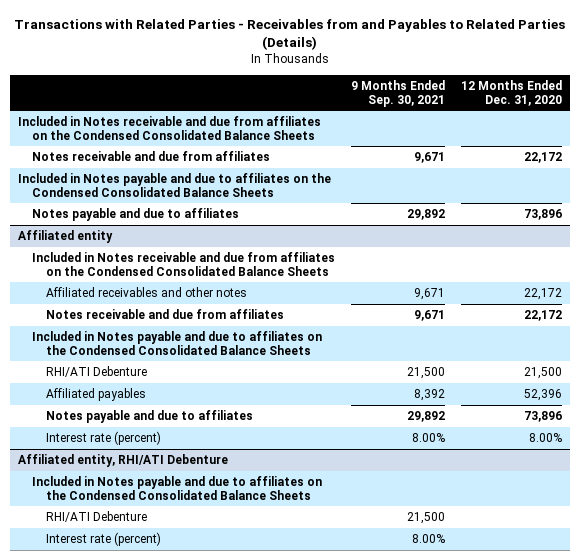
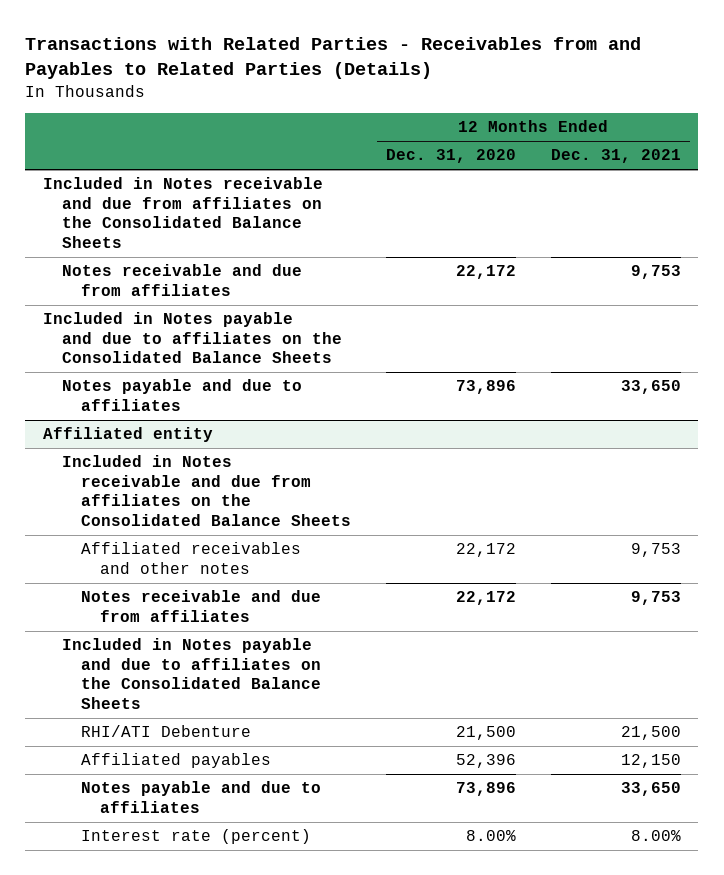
[351,79,446,107] 9 Months Ended Sep. 30, 2021 -> none
none -> [550,149,681,164] Dec. 31, 2021
[18,115,322,140] Included in Notes receivable and due from affiliates on the Condensed Consolidated Balance Sheets -> [42,177,323,249] Included in Notes receivable and due from affiliates on the Consolidated Balance Sheets
[18,172,332,197] Included in Notes payable and due to affiliates on the Condensed Consolidated Balance Sheets -> [42,312,343,364] Included in Notes payable and due to affiliates on the Consolidated Balance Sheets
[32,251,336,276] Included in Notes receivable and due from affiliates on the Condensed Consolidated Balance Sheets -> [62,455,352,527] Included in Notes receivable and due from affiliates on the Consolidated Balance Sheets
[32,330,323,355] Included in Notes payable and due to affiliates on the Condensed Consolidated Balance Sheets -> [62,638,322,710] Included in Notes payable and due to affiliates on the Consolidated Balance Sheets
[18,453,229,467] Affiliated entity, RHI/ATI Debenture -> none
[32,475,323,500] Included in Notes payable and due to affiliates on the Condensed Consolidated Balance Sheets -> none
[46,510,148,522] RHI/ATI Debenture -> none
[46,531,162,546] Interest rate (percent) -> none

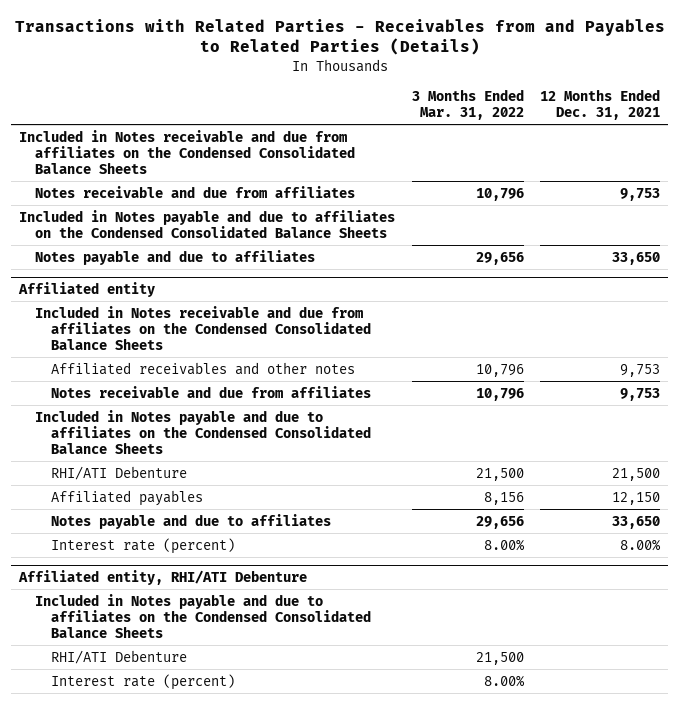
[386,149,517,164] Dec. 31, 2020 -> none
none -> [411,88,524,120] 3 Months Ended Mar. 31, 2022
[42,177,323,249] Included in Notes receivable and due from affiliates on the Consolidated Balance Sheets -> [19,129,356,174] Included in Notes receivable and due from affiliates on the Condensed Consolidated Balance Sheets
[42,312,343,364] Included in Notes payable and due to affiliates on the Consolidated Balance Sheets -> [19,209,396,238] Included in Notes payable and due to affiliates on the Condensed Consolidated Balance Sheets
[62,455,352,527] Included in Notes receivable and due from affiliates on the Consolidated Balance Sheets -> [35,305,372,350] Included in Notes receivable and due from affiliates on the Condensed Consolidated Balance Sheets
[62,638,322,710] Included in Notes payable and due to affiliates on the Consolidated Balance Sheets -> [35,409,372,454] Included in Notes payable and due to affiliates on the Condensed Consolidated Balance Sheets
none -> [18,569,308,585] Affiliated entity, RHI/ATI Debenture
none -> [35,593,372,638] Included in Notes payable and due to affiliates on the Condensed Consolidated Balance Sheets
none -> [51,649,188,664] RHI/ATI Debenture
none -> [51,673,236,690] Interest rate (percent)

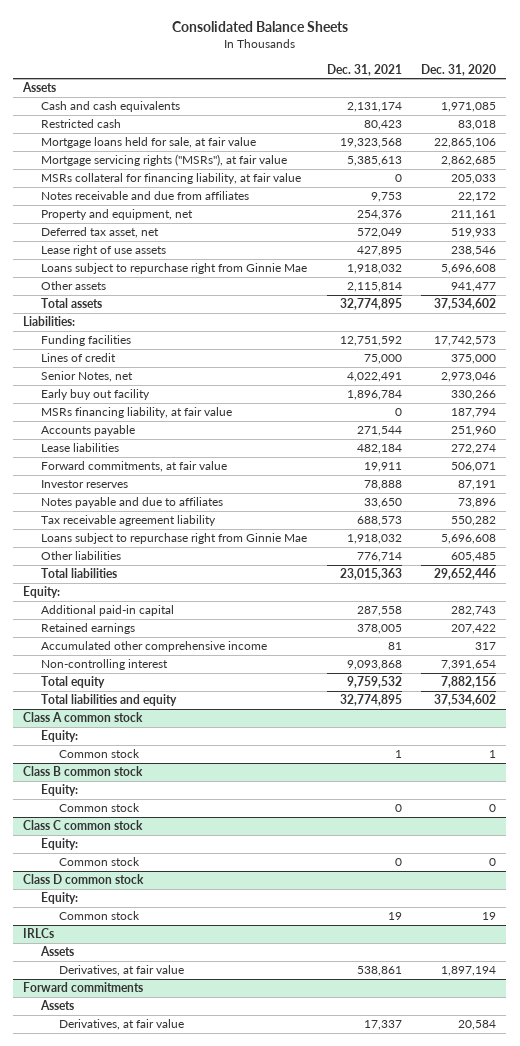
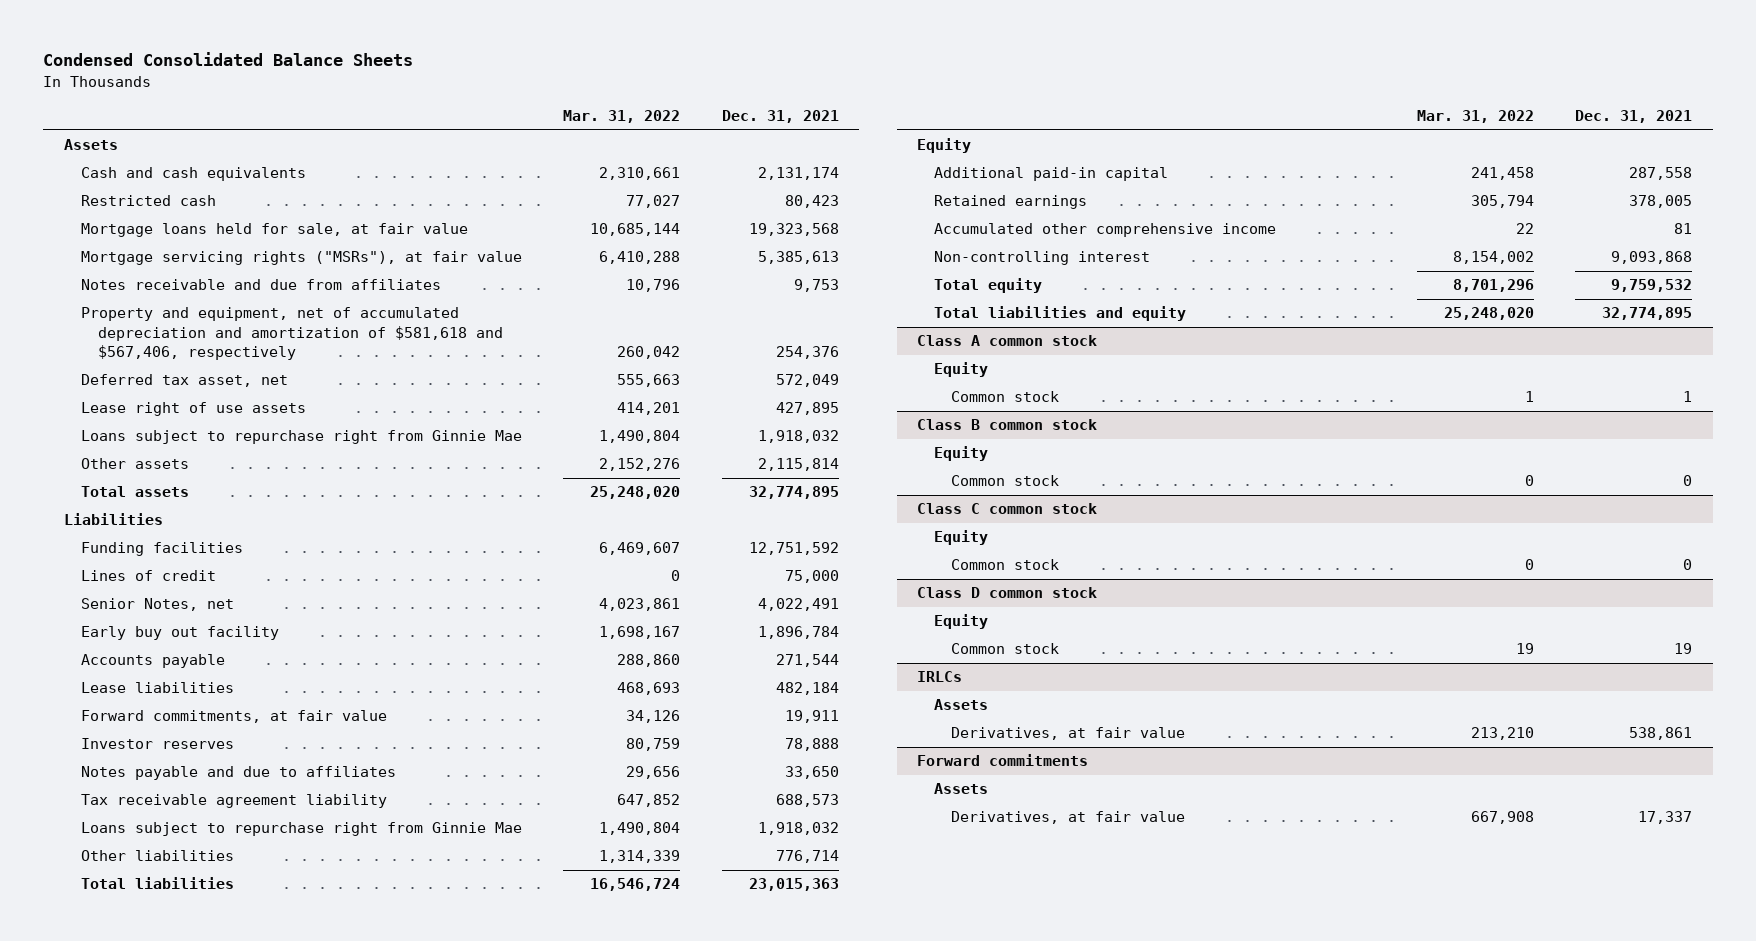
[171,21,348,33] Consolidated Balance Sheets -> [43,52,414,67] Condensed Consolidated Balance Sheets
[421,63,497,76] Dec. 31, 2020 -> none
none -> [563,110,681,124] Mar. 31, 2022
[40,173,301,185] MSRs collateral for financing liability, at fair value -> none
[40,209,193,221] Property and equipment, net -> [80,307,503,361] Property and equipment, net of accumulated depreciation and amortization of $581,618 and $567,406, respectively
[23,316,76,327] Liabilities: -> [63,513,163,526] Liabilities
[40,407,232,419] MSRs financing liability, at fair value -> none
[23,586,61,599] Equity: -> [917,138,972,154] Equity
[40,730,78,743] Equity: -> [934,362,989,378] Equity
[40,784,78,797] Equity: -> [934,446,989,462] Equity
[40,838,78,851] Equity: -> [934,530,989,546] Equity
[40,892,78,905] Equity: -> [934,614,989,630] Equity

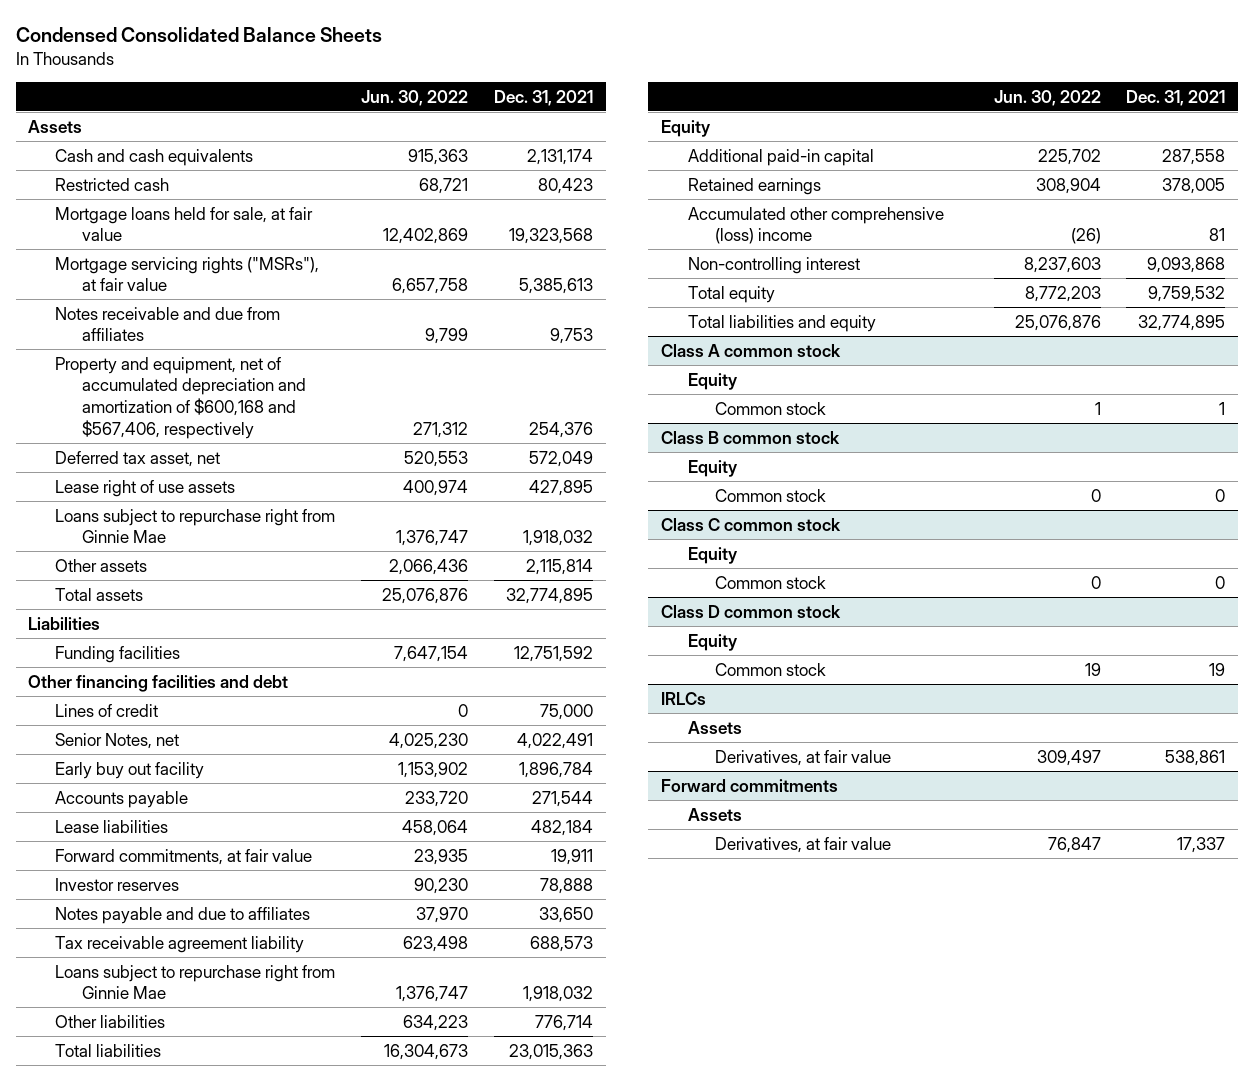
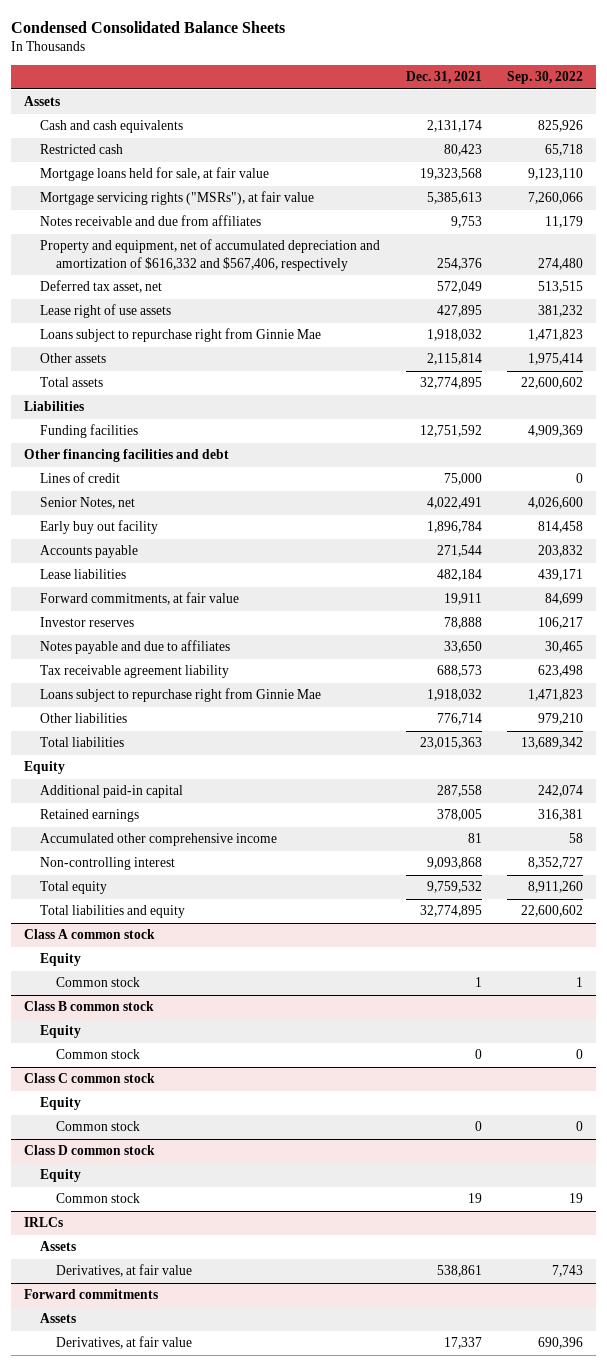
[361,89,469,106] Jun. 30, 2022 -> none
none -> [507,71,584,85] Sep. 30, 2022
[55,356,307,440] Property and equipment, net of accumulated depreciation and amortization of $600,168 and $567,406, respectively -> [40,239,381,271] Property and equipment, net of accumulated depreciation and amortization of $616,332 and $567,406, respectively
[688,206,945,245] Accumulated other comprehensive (loss) income -> [40,833,278,847] Accumulated other comprehensive income

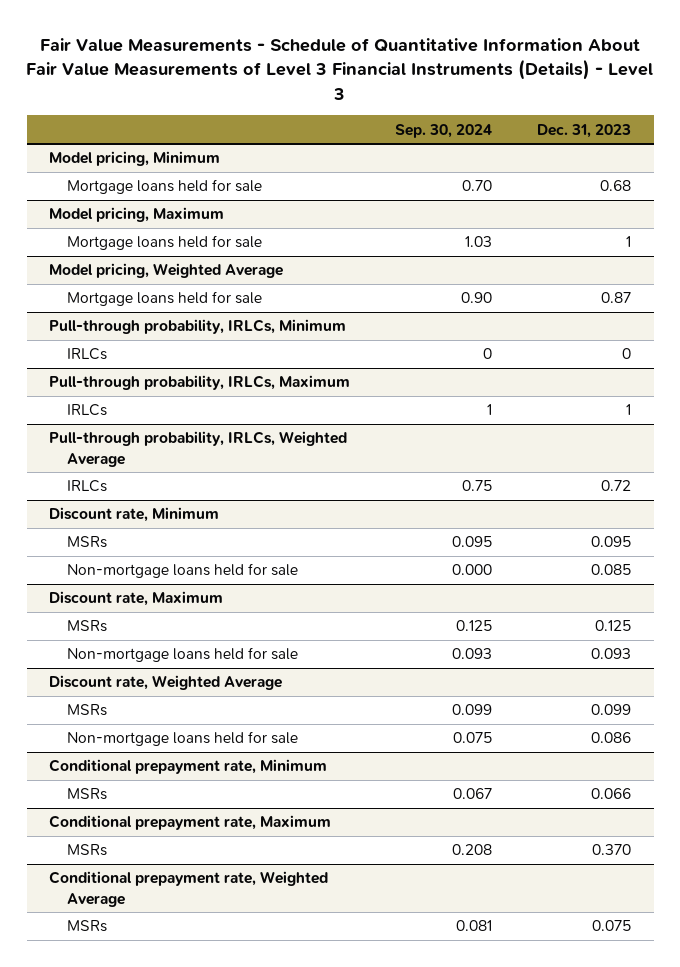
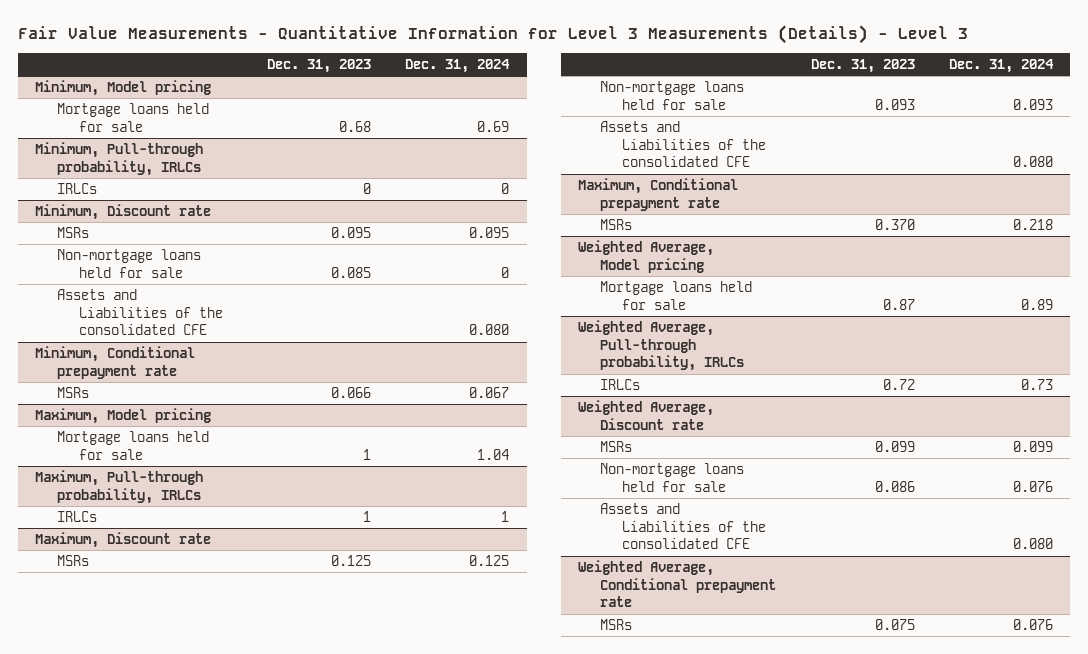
[26,37,654,100] Fair Value Measurements - Schedule of Quantitative Information About Fair Value Measurements of Level 3 Financial Instruments (Details) - Level 3 -> [17,24,968,44] Fair Value Measurements - Quantitative Information for Level 3 Measurements (Details) - Level 3
[395,123,493,138] Sep. 30, 2024 -> none
none -> [405,58,511,73] Dec. 31, 2024
[49,151,221,167] Model pricing, Minimum -> [34,79,211,96] Minimum, Model pricing
[49,207,225,223] Model pricing, Maximum -> none
[67,235,263,251] Mortgage loans held for sale -> none
[49,263,284,279] Model pricing, Weighted Average -> none
[67,291,263,307] Mortgage loans held for sale -> none
[49,319,347,335] Pull-through probability, IRLCs, Minimum -> [34,141,203,176] Minimum, Pull-through probability, IRLCs
[49,375,351,391] Pull-through probability, IRLCs, Maximum -> none
[67,404,108,417] IRLCs -> none
[49,431,348,467] Pull-through probability, IRLCs, Weighted Average -> none
[67,480,108,493] IRLCs -> none
[49,507,220,523] Discount rate, Minimum -> [34,203,211,220] Minimum, Discount rate
none -> [56,288,223,336] Assets and Liabilities of the consolidated CFE
none -> [34,345,195,379] Minimum, Conditional prepayment rate
none -> [56,386,89,398] MSRs
none -> [34,407,211,424] Maximum, Model pricing
none -> [56,430,209,460] Mortgage loans held for sale
none -> [34,469,203,504] Maximum, Pull-through probability, IRLCs
none -> [56,510,97,522] IRLCs
[49,591,224,607] Discount rate, Maximum -> [34,531,211,548] Maximum, Discount rate
none -> [600,120,767,168] Assets and Liabilities of the consolidated CFE
none -> [578,177,739,211] Maximum, Conditional prepayment rate
none -> [600,218,633,230] MSRs
none -> [578,239,715,273] Weighted Average, Model pricing
none -> [600,280,753,310] Mortgage loans held for sale
none -> [578,319,745,372] Weighted Average, Pull-through probability, IRLCs
none -> [600,378,641,390] IRLCs
[49,675,283,691] Discount rate, Weighted Average -> [578,399,715,430] Weighted Average, Discount rate
[49,759,328,775] Conditional prepayment rate, Minimum -> none
[67,788,108,801] MSRs -> none
[49,815,332,831] Conditional prepayment rate, Maximum -> none
[67,844,108,857] MSRs -> none
none -> [600,502,767,550] Assets and Liabilities of the consolidated CFE
[49,871,329,907] Conditional prepayment rate, Weighted Average -> [578,559,777,608] Weighted Average, Conditional prepayment rate

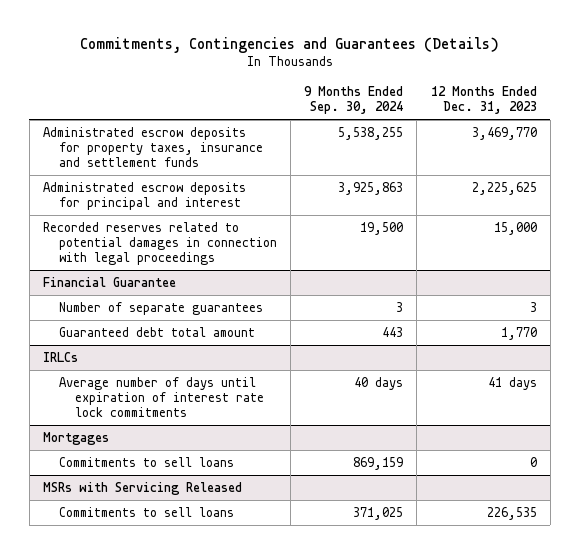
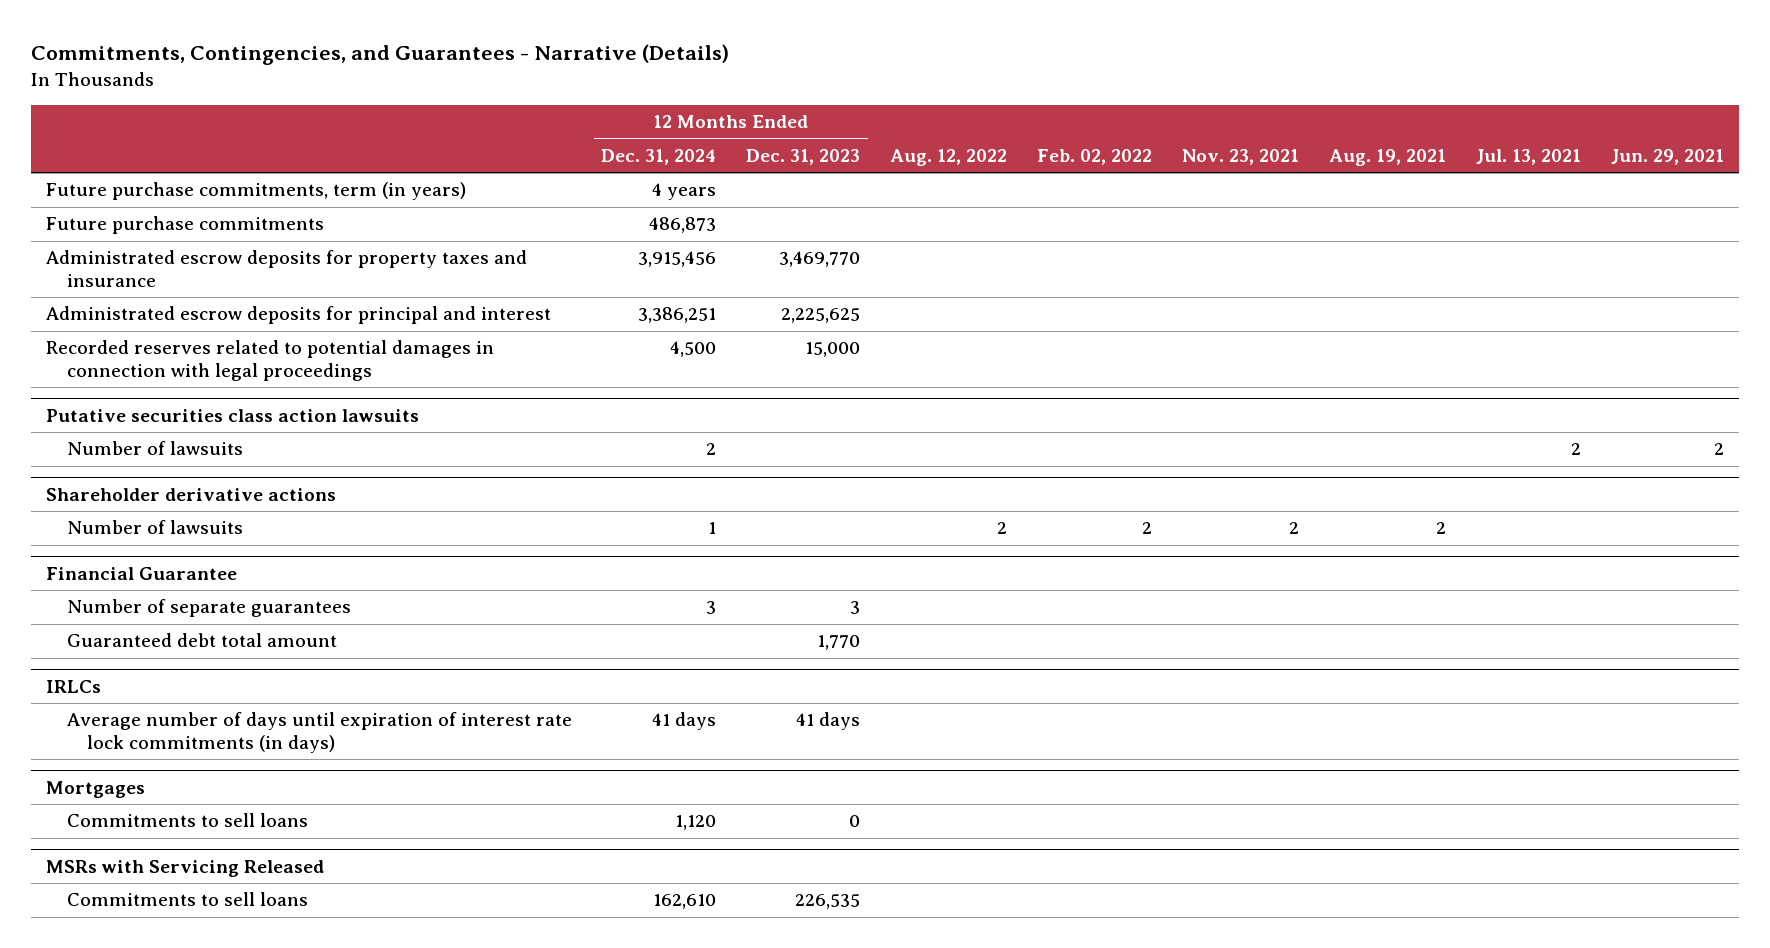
[79,37,499,54] Commitments, Contingencies and Guarantees (Details) -> [31,44,730,66] Commitments, Contingencies, and Guarantees - Narrative (Details)
[304,86,404,115] 9 Months Ended Sep. 30, 2024 -> none
none -> [601,149,717,166] Dec. 31, 2024
none -> [890,149,1008,167] Aug. 12, 2022
none -> [1037,149,1153,166] Feb. 02, 2022
none -> [1181,149,1299,166] Nov. 23, 2021
none -> [1328,149,1446,167] Aug. 19, 2021
none -> [1475,149,1581,166] Jul. 13, 2021
none -> [1610,149,1724,166] Jun. 29, 2021
none -> [46,182,467,201] Future purchase commitments, term (in years)
none -> [46,216,325,235] Future purchase commitments
[42,126,263,167] Administrated escrow deposits for property taxes, insurance and settlement funds -> [46,250,528,287] Administrated escrow deposits for property taxes and insurance
none -> [46,408,420,422] Putative securities class action lawsuits
none -> [66,441,243,456] Number of lawsuits
none -> [46,487,337,501] Shareholder derivative actions
none -> [66,520,243,535] Number of lawsuits
[58,376,265,417] Average number of days until expiration of interest rate lock commitments -> [66,712,572,753] Average number of days until expiration of interest rate lock commitments (in days)

